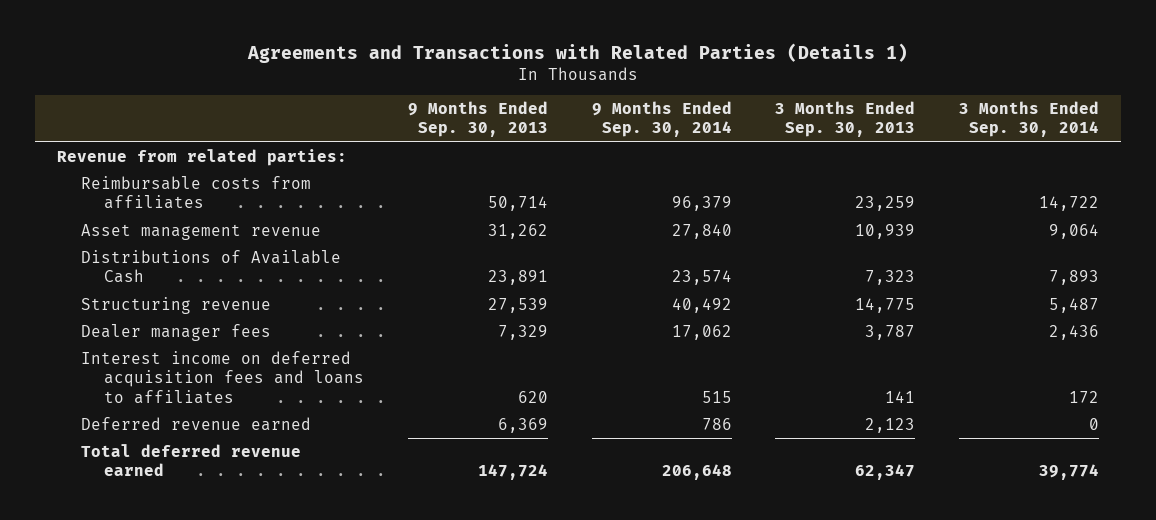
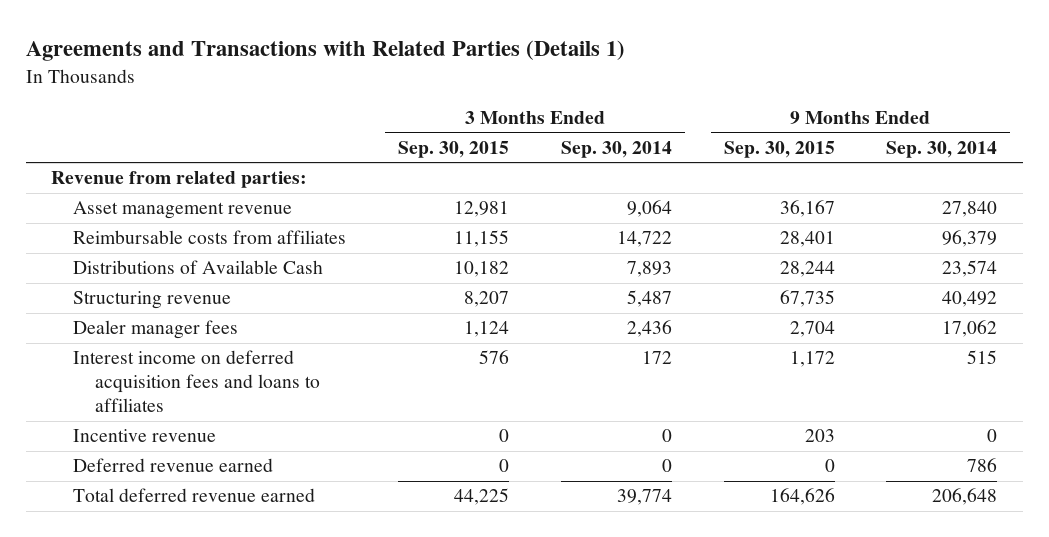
[407,101,548,138] 9 Months Ended Sep. 30, 2013 -> none
[775,101,916,138] 3 Months Ended Sep. 30, 2013 -> none
none -> [398,140,510,158] Sep. 30, 2015
none -> [723,140,835,158] Sep. 30, 2015
[80,176,311,210] Reimbursable costs from affiliates -> [73,230,347,245] Reimbursable costs from affiliates
none -> [73,429,217,443] Incentive revenue

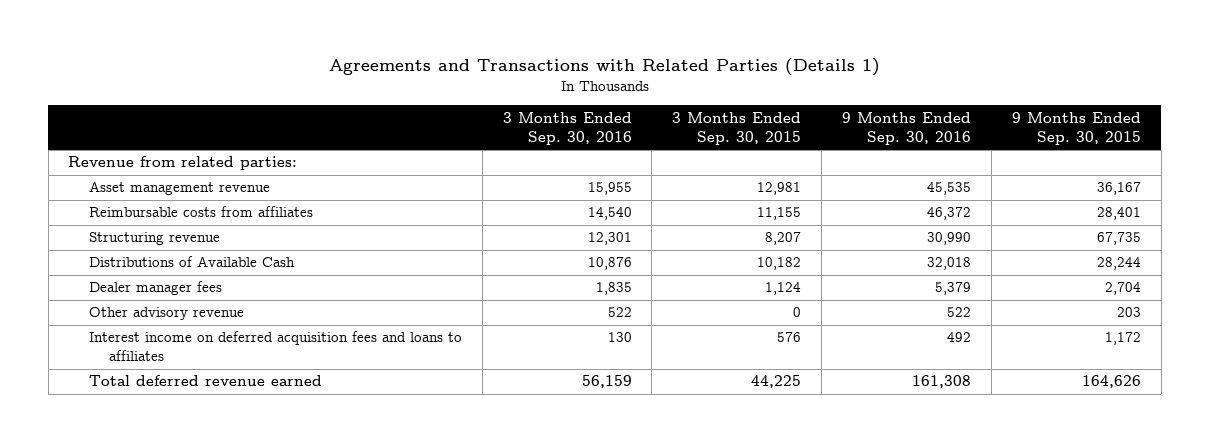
[560,140,672,158] Sep. 30, 2014 -> none
[886,140,998,158] Sep. 30, 2014 -> none
none -> [502,111,632,145] 3 Months Ended Sep. 30, 2016
none -> [842,111,972,145] 9 Months Ended Sep. 30, 2016
[73,260,324,275] Distributions of Available Cash -> [88,256,295,268] Distributions of Available Cash
none -> [88,307,244,321] Other advisory revenue
[73,429,217,443] Incentive revenue -> none
[73,458,274,473] Deferred revenue earned -> none

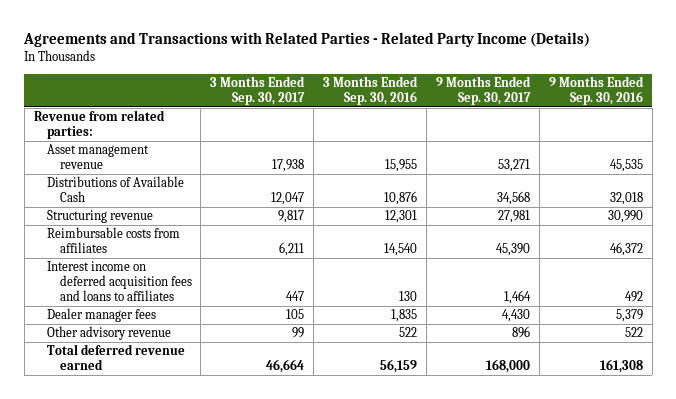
[328,57,880,76] Agreements and Transactions with Related Parties (Details 1) -> [23,32,591,48] Agreements and Transactions with Related Parties - Related Party Income (Details)
[672,111,802,145] 3 Months Ended Sep. 30, 2015 -> none
[1011,111,1141,145] 9 Months Ended Sep. 30, 2015 -> none
none -> [210,76,306,106] 3 Months Ended Sep. 30, 2017
none -> [436,76,532,106] 9 Months Ended Sep. 30, 2017
[88,232,220,246] Structuring revenue -> [46,210,153,224] Structuring revenue
[88,206,313,218] Reimbursable costs from affiliates -> [46,227,180,254] Reimbursable costs from affiliates
[88,331,462,362] Interest income on deferred acquisition fees and loans to affiliates -> [46,261,192,302] Interest income on deferred acquisition fees and loans to affiliates

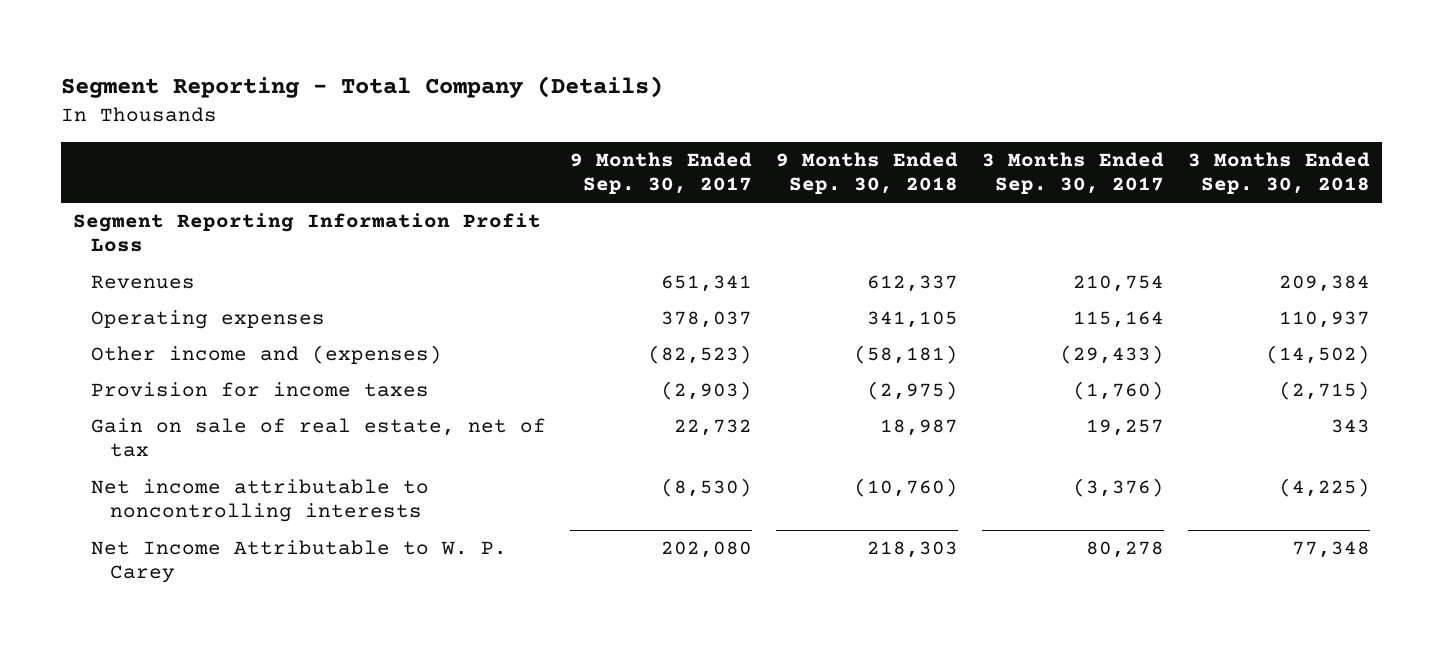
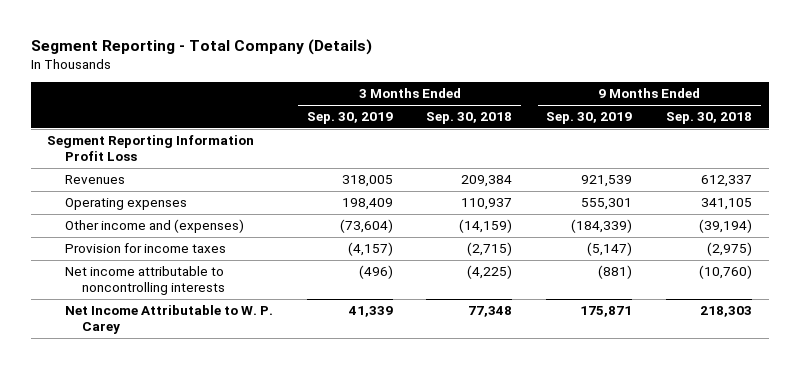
[570,151,753,195] 9 Months Ended Sep. 30, 2017 -> none
[981,151,1164,195] 3 Months Ended Sep. 30, 2017 -> none
none -> [306,112,393,125] Sep. 30, 2019
none -> [546,112,633,125] Sep. 30, 2019
[853,345,958,365] (58,181) -> [699,219,753,234] (39,194)
[1265,345,1370,365] (14,502) -> [459,219,513,234] (14,159)
[91,418,547,458] Gain on sale of real estate, net of tax -> none

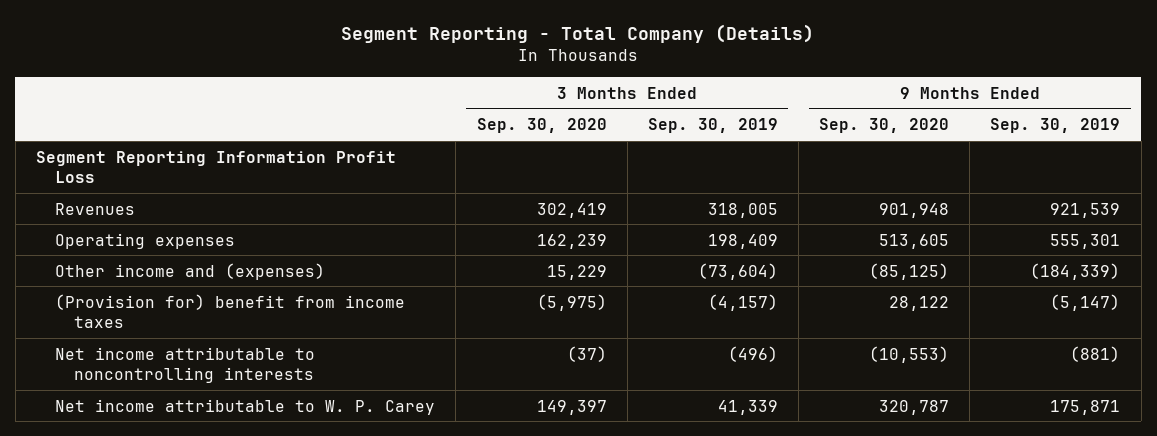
[426,112,513,125] Sep. 30, 2018 -> none
[666,112,753,125] Sep. 30, 2018 -> none
none -> [476,118,607,134] Sep. 30, 2020
none -> [819,118,950,134] Sep. 30, 2020
[64,243,226,254] Provision for income taxes -> [55,293,406,328] (Provision for) benefit from income taxes
[64,305,273,335] Net Income Attributable to W. P. Carey -> [55,398,436,415] Net income attributable to W. P. Carey

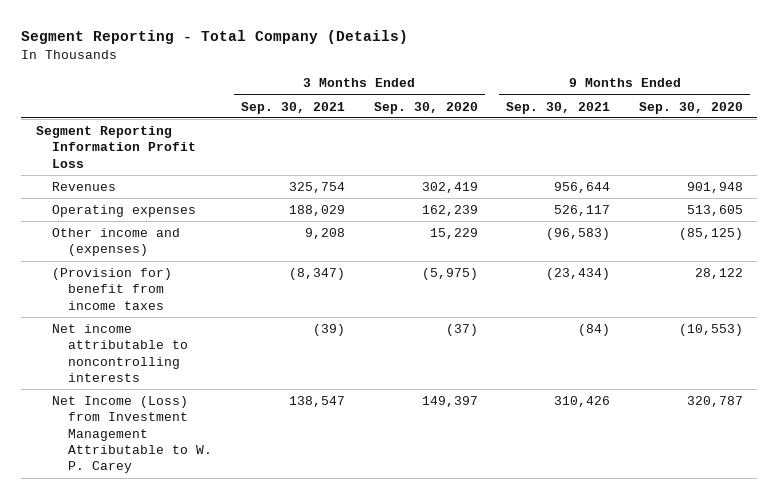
[647,118,778,134] Sep. 30, 2019 -> none
[990,118,1121,134] Sep. 30, 2019 -> none
none -> [240,101,345,114] Sep. 30, 2021
none -> [506,101,611,114] Sep. 30, 2021
[55,398,436,415] Net income attributable to W. P. Carey -> [51,395,213,474] Net Income (Loss) from Investment Management Attributable to W. P. Carey

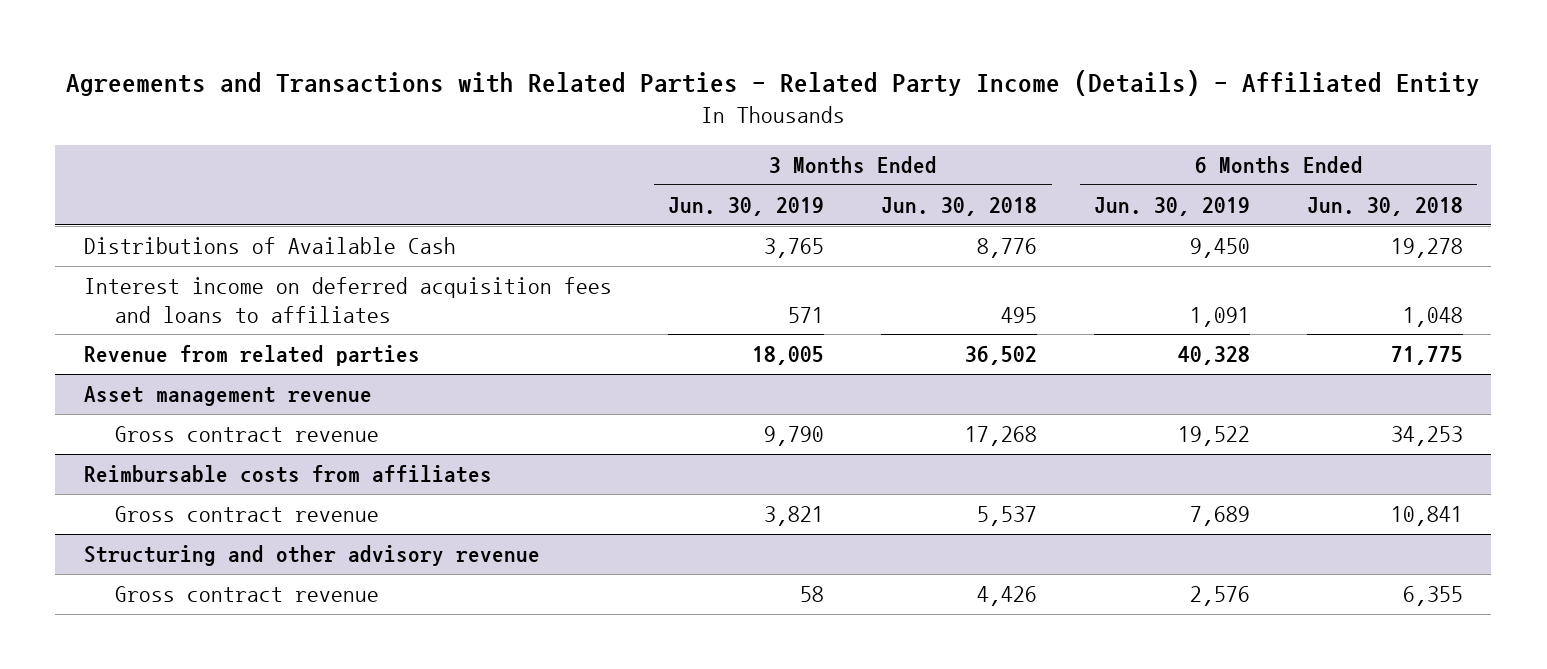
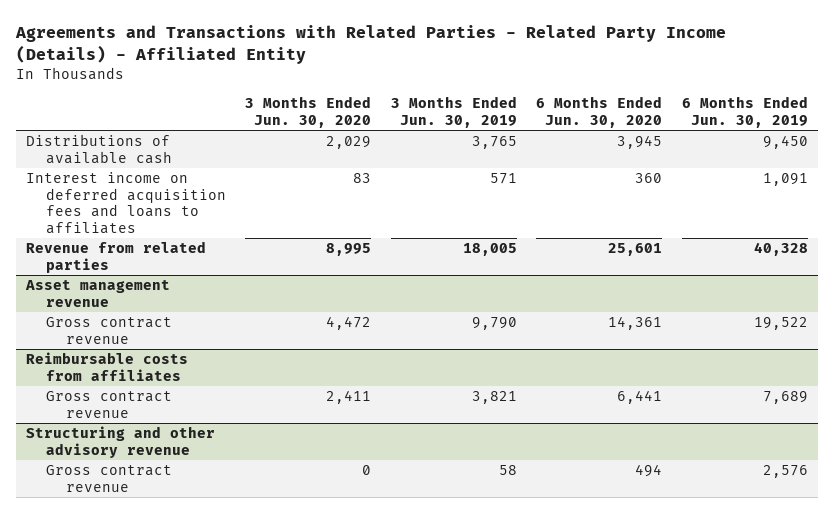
[881,197,1038,217] Jun. 30, 2018 -> none
[1307,197,1464,217] Jun. 30, 2018 -> none
none -> [245,96,372,128] 3 Months Ended Jun. 30, 2020
none -> [536,96,663,128] 6 Months Ended Jun. 30, 2020
[83,237,456,255] Distributions of Available Cash -> [26,134,172,164] Distributions of available cash

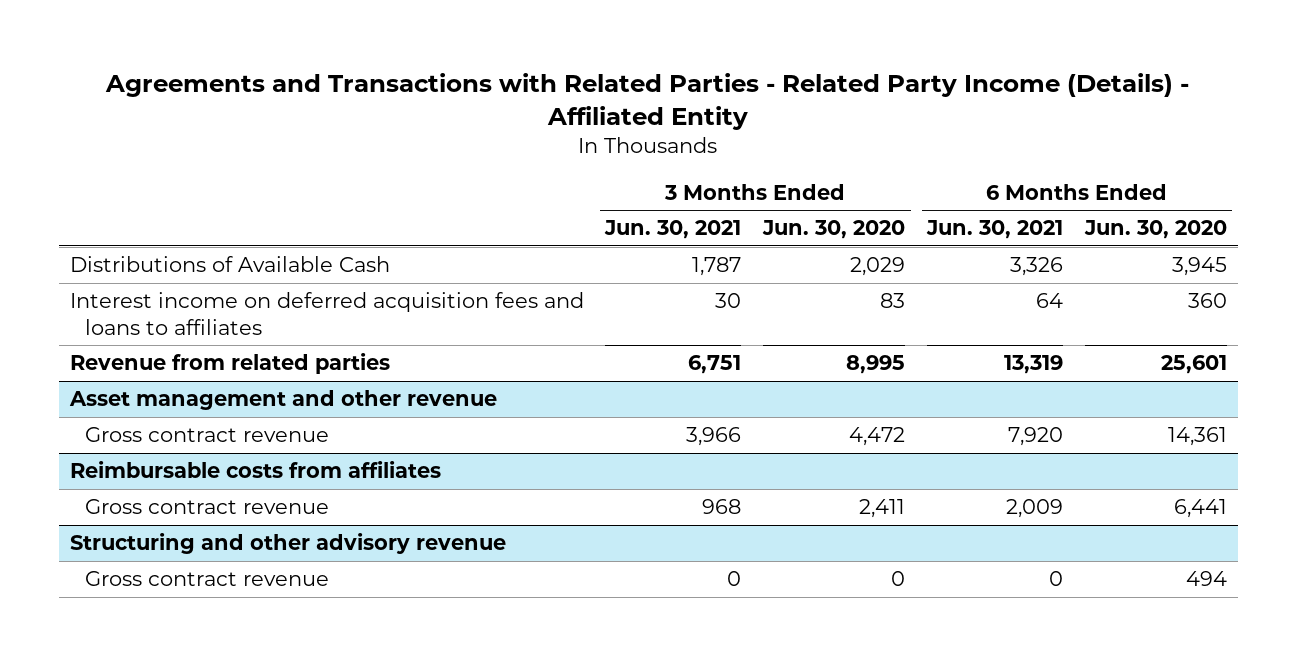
[390,96,517,128] 3 Months Ended Jun. 30, 2019 -> none
[681,96,808,128] 6 Months Ended Jun. 30, 2019 -> none
none -> [604,220,742,240] Jun. 30, 2021
none -> [926,220,1064,240] Jun. 30, 2021
[26,134,172,164] Distributions of available cash -> [69,256,390,273] Distributions of Available Cash
[25,280,171,307] Asset management revenue -> [68,390,497,411] Asset management and other revenue

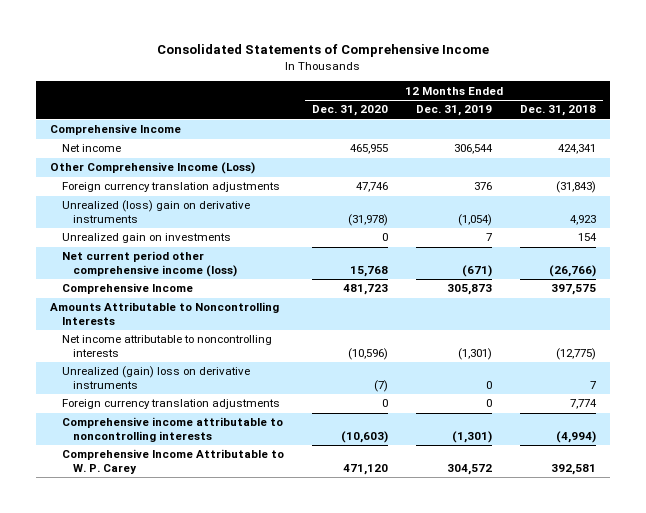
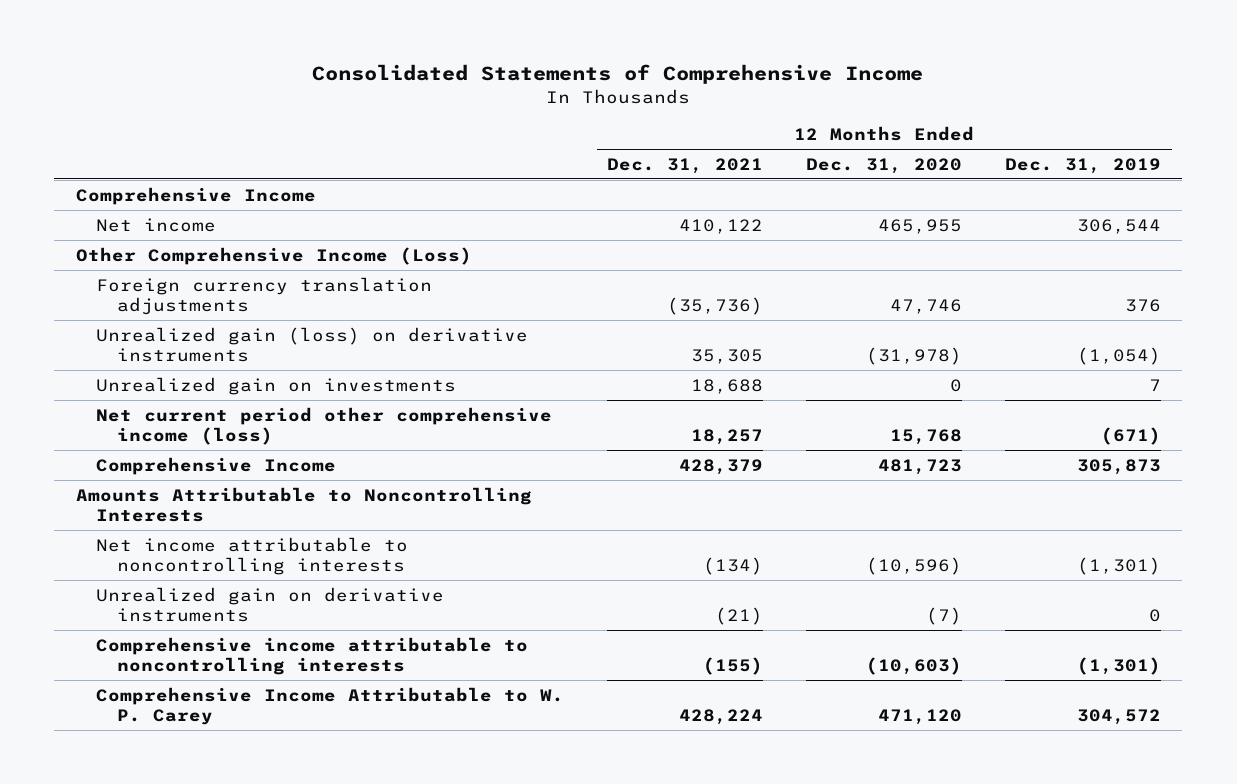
[519,105,596,117] Dec. 31, 2018 -> none
none -> [607,157,764,174] Dec. 31, 2021
[61,200,250,223] Unrealized (loss) gain on derivative instruments -> [96,326,529,362] Unrealized gain (loss) on derivative instruments
[61,399,280,410] Foreign currency translation adjustments -> none
[61,366,250,389] Unrealized (gain) loss on derivative instruments -> [96,586,445,622] Unrealized gain on derivative instruments

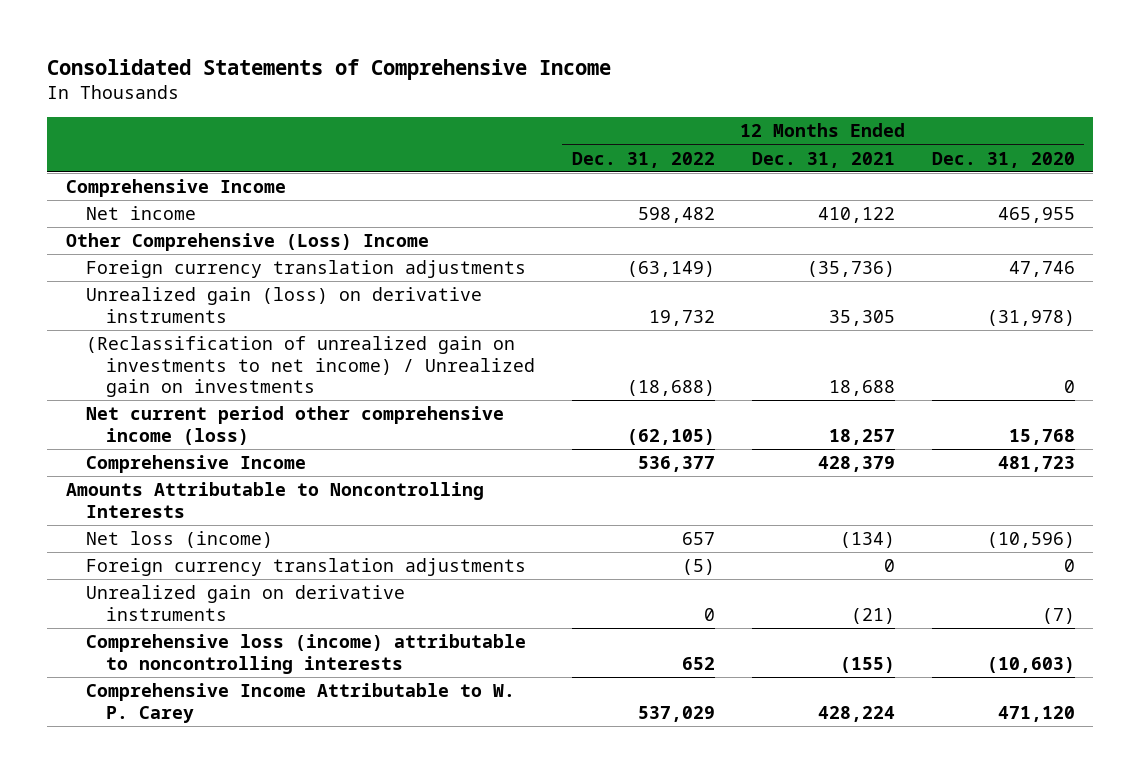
[1004,157,1161,174] Dec. 31, 2019 -> none
none -> [571,151,715,168] Dec. 31, 2022
[75,246,472,265] Other Comprehensive Income (Loss) -> [65,233,429,252] Other Comprehensive (Loss) Income
[96,376,457,395] Unrealized gain on investments -> [85,336,535,397] (Reclassification of unrealized gain on investments to net income) / Unrealized gain on investments
[96,536,409,575] Net income attributable to noncontrolling interests -> [85,531,273,549] Net loss (income)
none -> [85,558,526,577] Foreign currency translation adjustments
[96,636,529,675] Comprehensive income attributable to noncontrolling interests -> [85,634,526,674] Comprehensive loss (income) attributable to noncontrolling interests

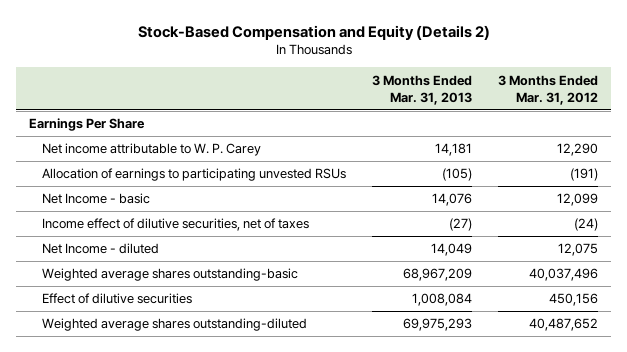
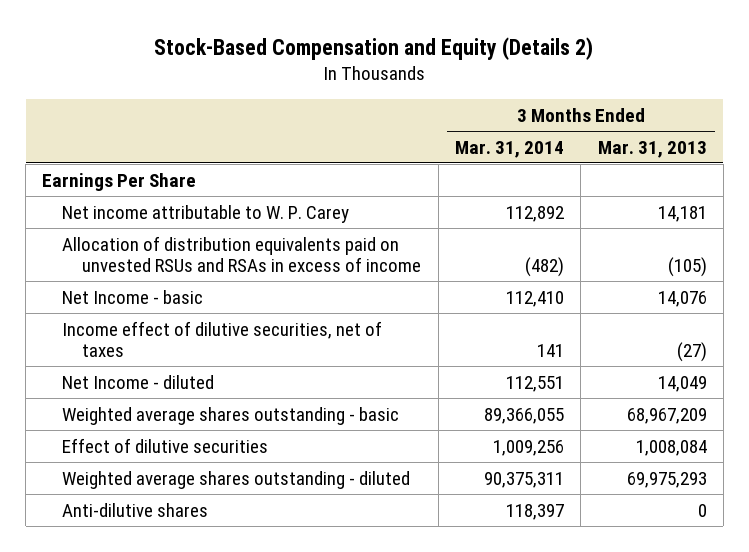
[497,74,598,105] 3 Months Ended Mar. 31, 2012 -> none
none -> [455,140,565,158] Mar. 31, 2014
[42,168,347,182] Allocation of earnings to participating unvested RSUs -> none
none -> [62,235,422,273] Allocation of distribution equivalents paid on unvested RSUs and RSAs in excess of income
[42,268,299,282] Weighted average shares outstanding-basic -> [62,406,400,425] Weighted average shares outstanding - basic
[42,318,308,332] Weighted average shares outstanding-diluted -> [62,470,411,489] Weighted average shares outstanding - diluted
none -> [62,502,209,517] Anti-dilutive shares

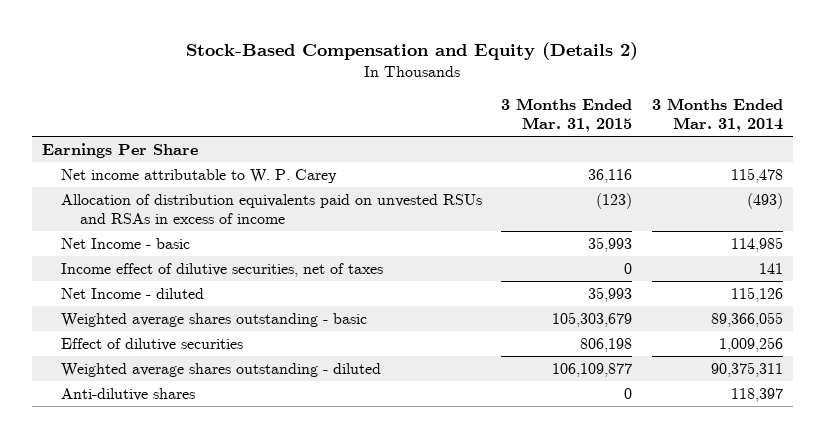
[597,140,707,158] Mar. 31, 2013 -> none
none -> [501,98,633,133] 3 Months Ended Mar. 31, 2015
[506,205,565,222] 112,892 -> [731,167,784,183] 115,478
[525,257,565,278] (482) -> [747,192,784,209] (493)
[506,290,565,307] 112,410 -> [731,236,784,252] 114,985
[506,375,565,392] 112,551 -> [731,286,784,302] 115,126

